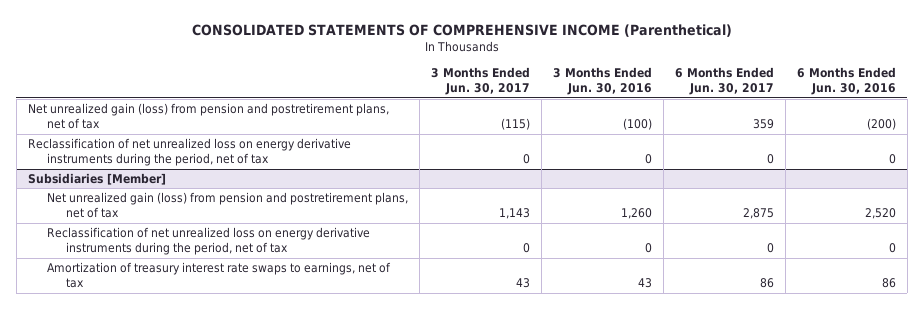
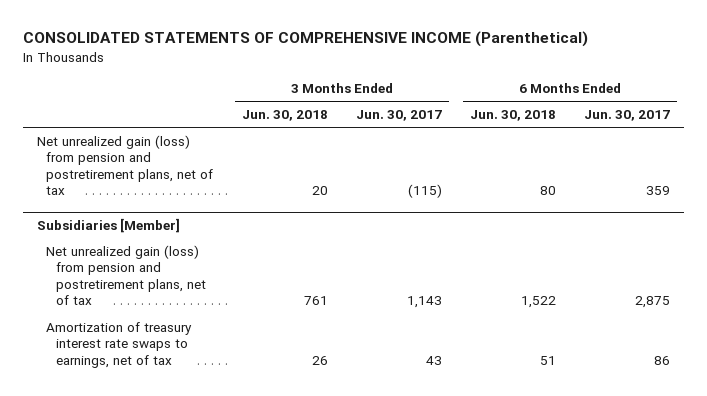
[552,67,652,96] 3 Months Ended Jun. 30, 2016 -> none
[796,67,896,96] 6 Months Ended Jun. 30, 2016 -> none
none -> [241,110,328,122] Jun. 30, 2018
none -> [470,110,557,122] Jun. 30, 2018
[27,138,351,167] Reclassification of net unrealized loss on energy derivative instruments during the period, net of tax -> none
[46,227,370,256] Reclassification of net unrealized loss on energy derivative instruments during the period, net of tax -> none

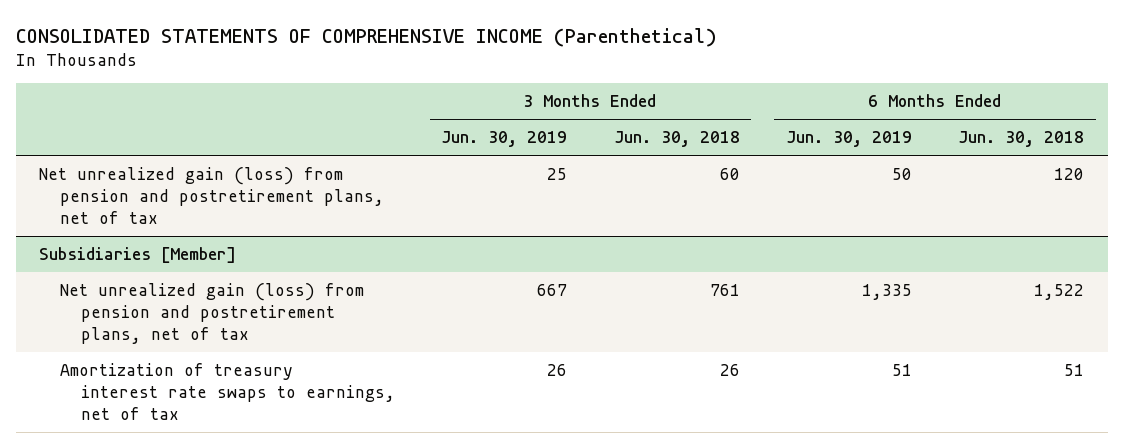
[355,110,442,122] Jun. 30, 2017 -> none
[584,110,671,122] Jun. 30, 2017 -> none
none -> [441,131,568,148] Jun. 30, 2019
none -> [786,131,913,148] Jun. 30, 2019
[311,186,328,196] 20 -> [719,167,740,180] 60
[540,186,557,196] 80 -> [1054,167,1085,180] 120

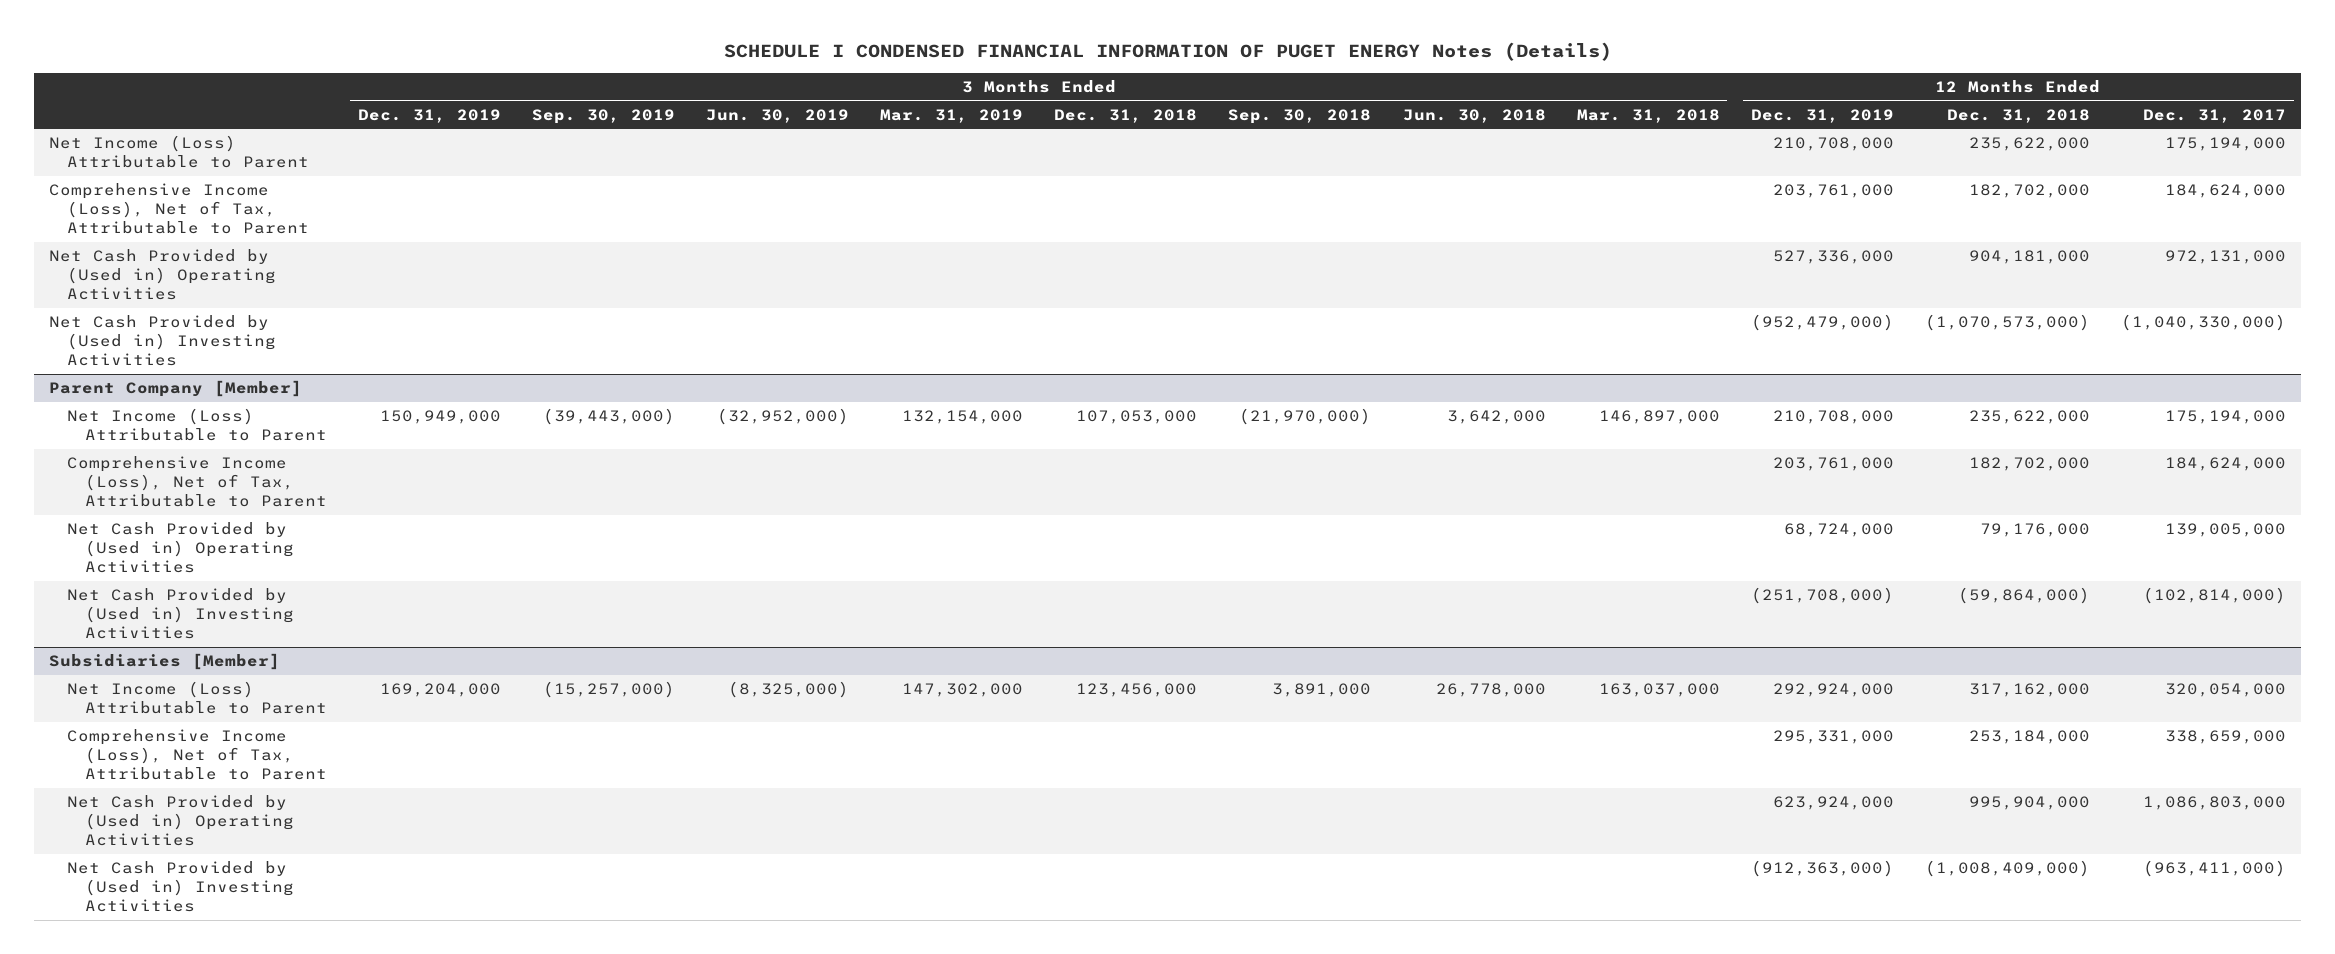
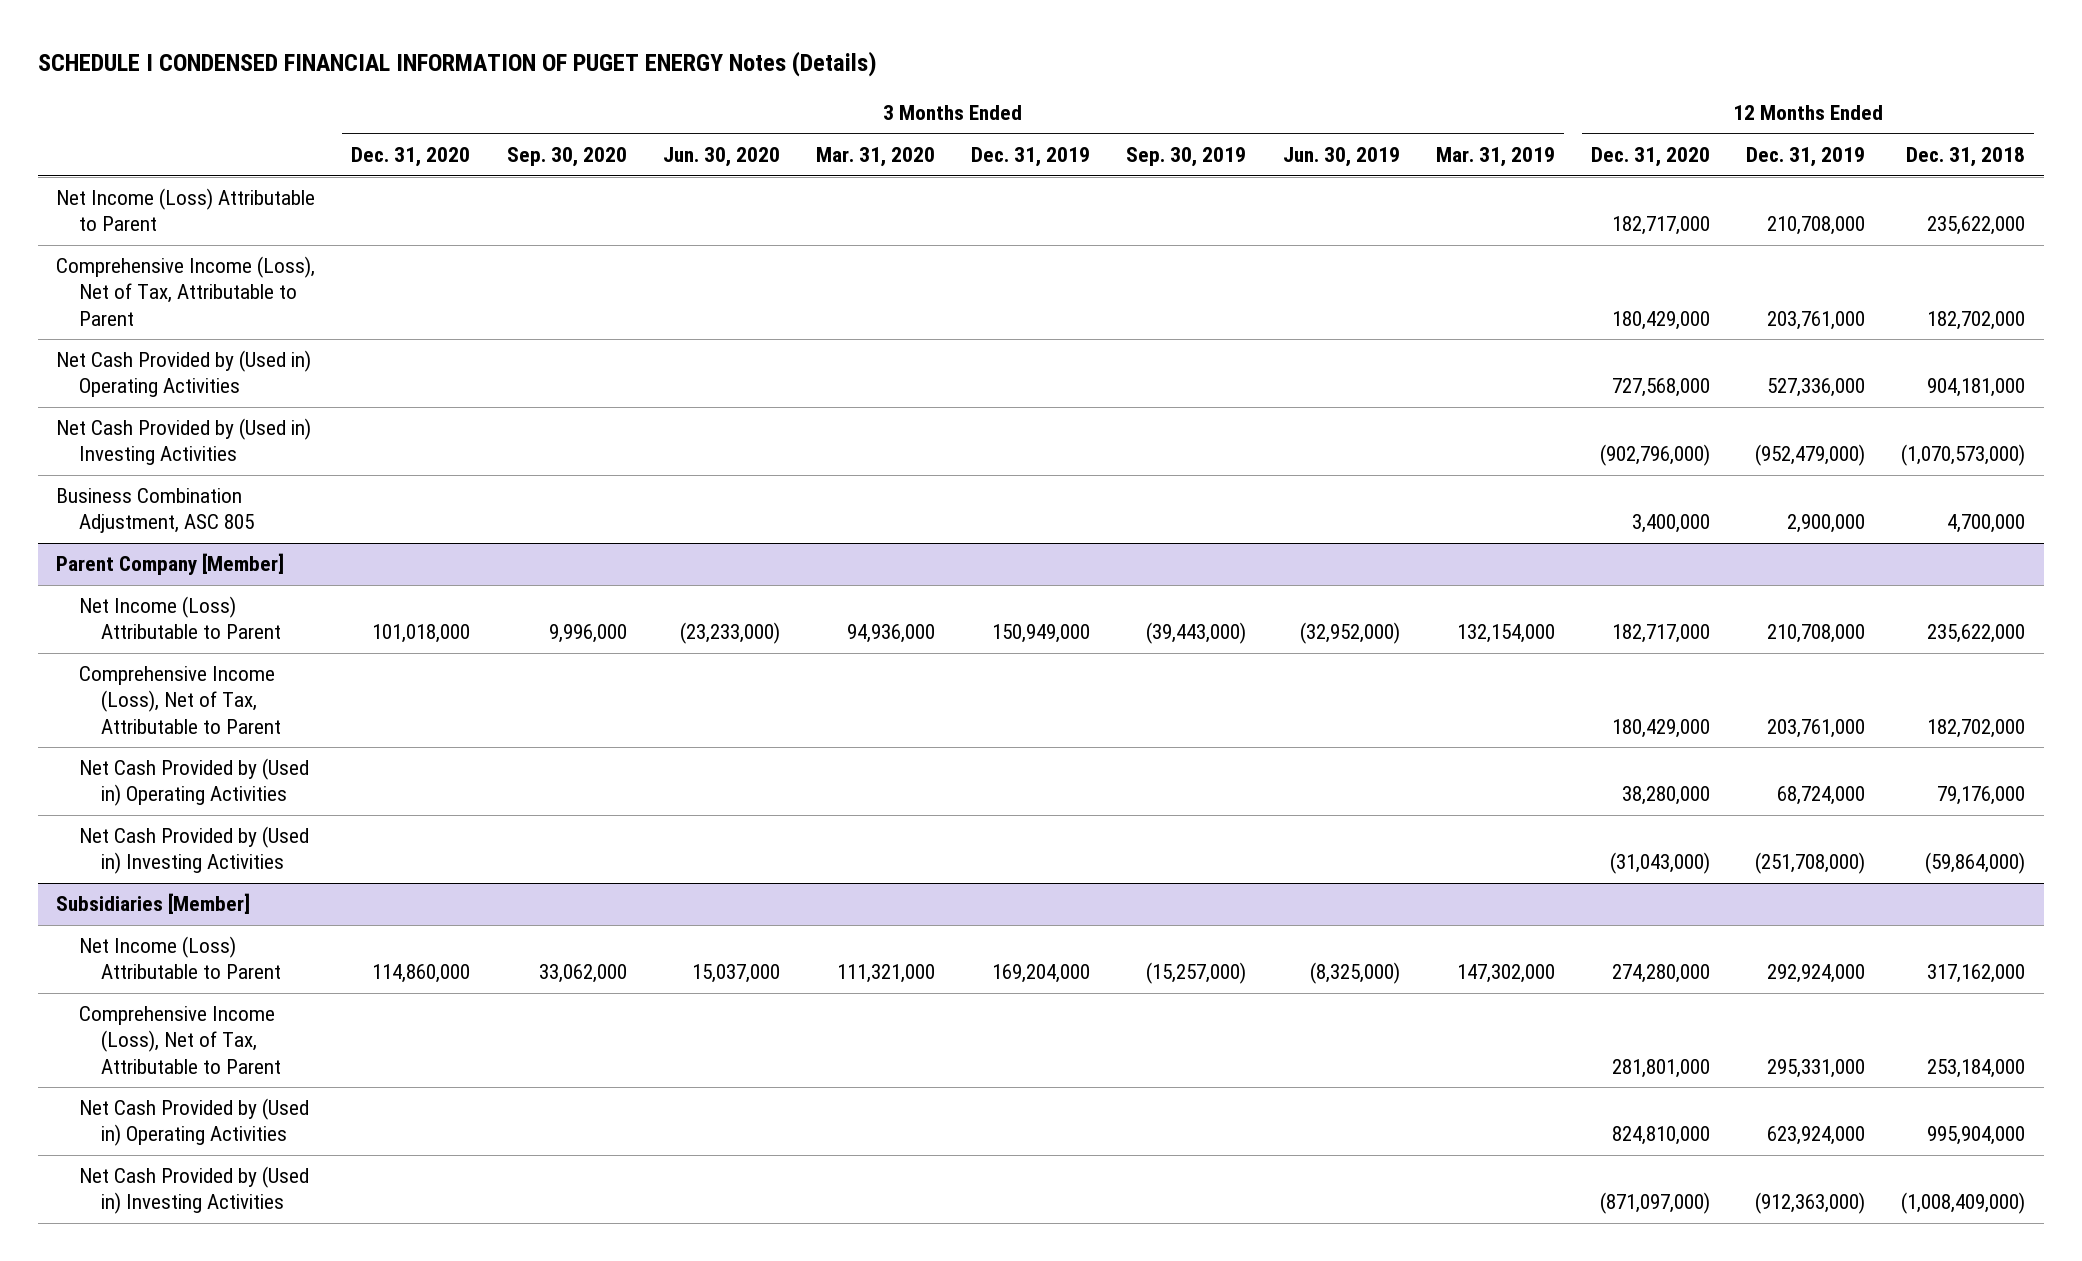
[1054,108,1198,123] Dec. 31, 2018 -> none
[1228,108,1372,124] Sep. 30, 2018 -> none
[1402,108,1546,123] Jun. 30, 2018 -> none
[1576,108,1720,123] Mar. 31, 2018 -> none
[2142,108,2286,123] Dec. 31, 2017 -> none
none -> [351,146,471,167] Dec. 31, 2020
none -> [506,146,627,167] Sep. 30, 2020
none -> [662,146,780,167] Jun. 30, 2020
none -> [816,146,936,167] Mar. 31, 2020
none -> [1591,146,1711,167] Dec. 31, 2020
none -> [56,488,254,534] Business Combination Adjustment, ASC 805

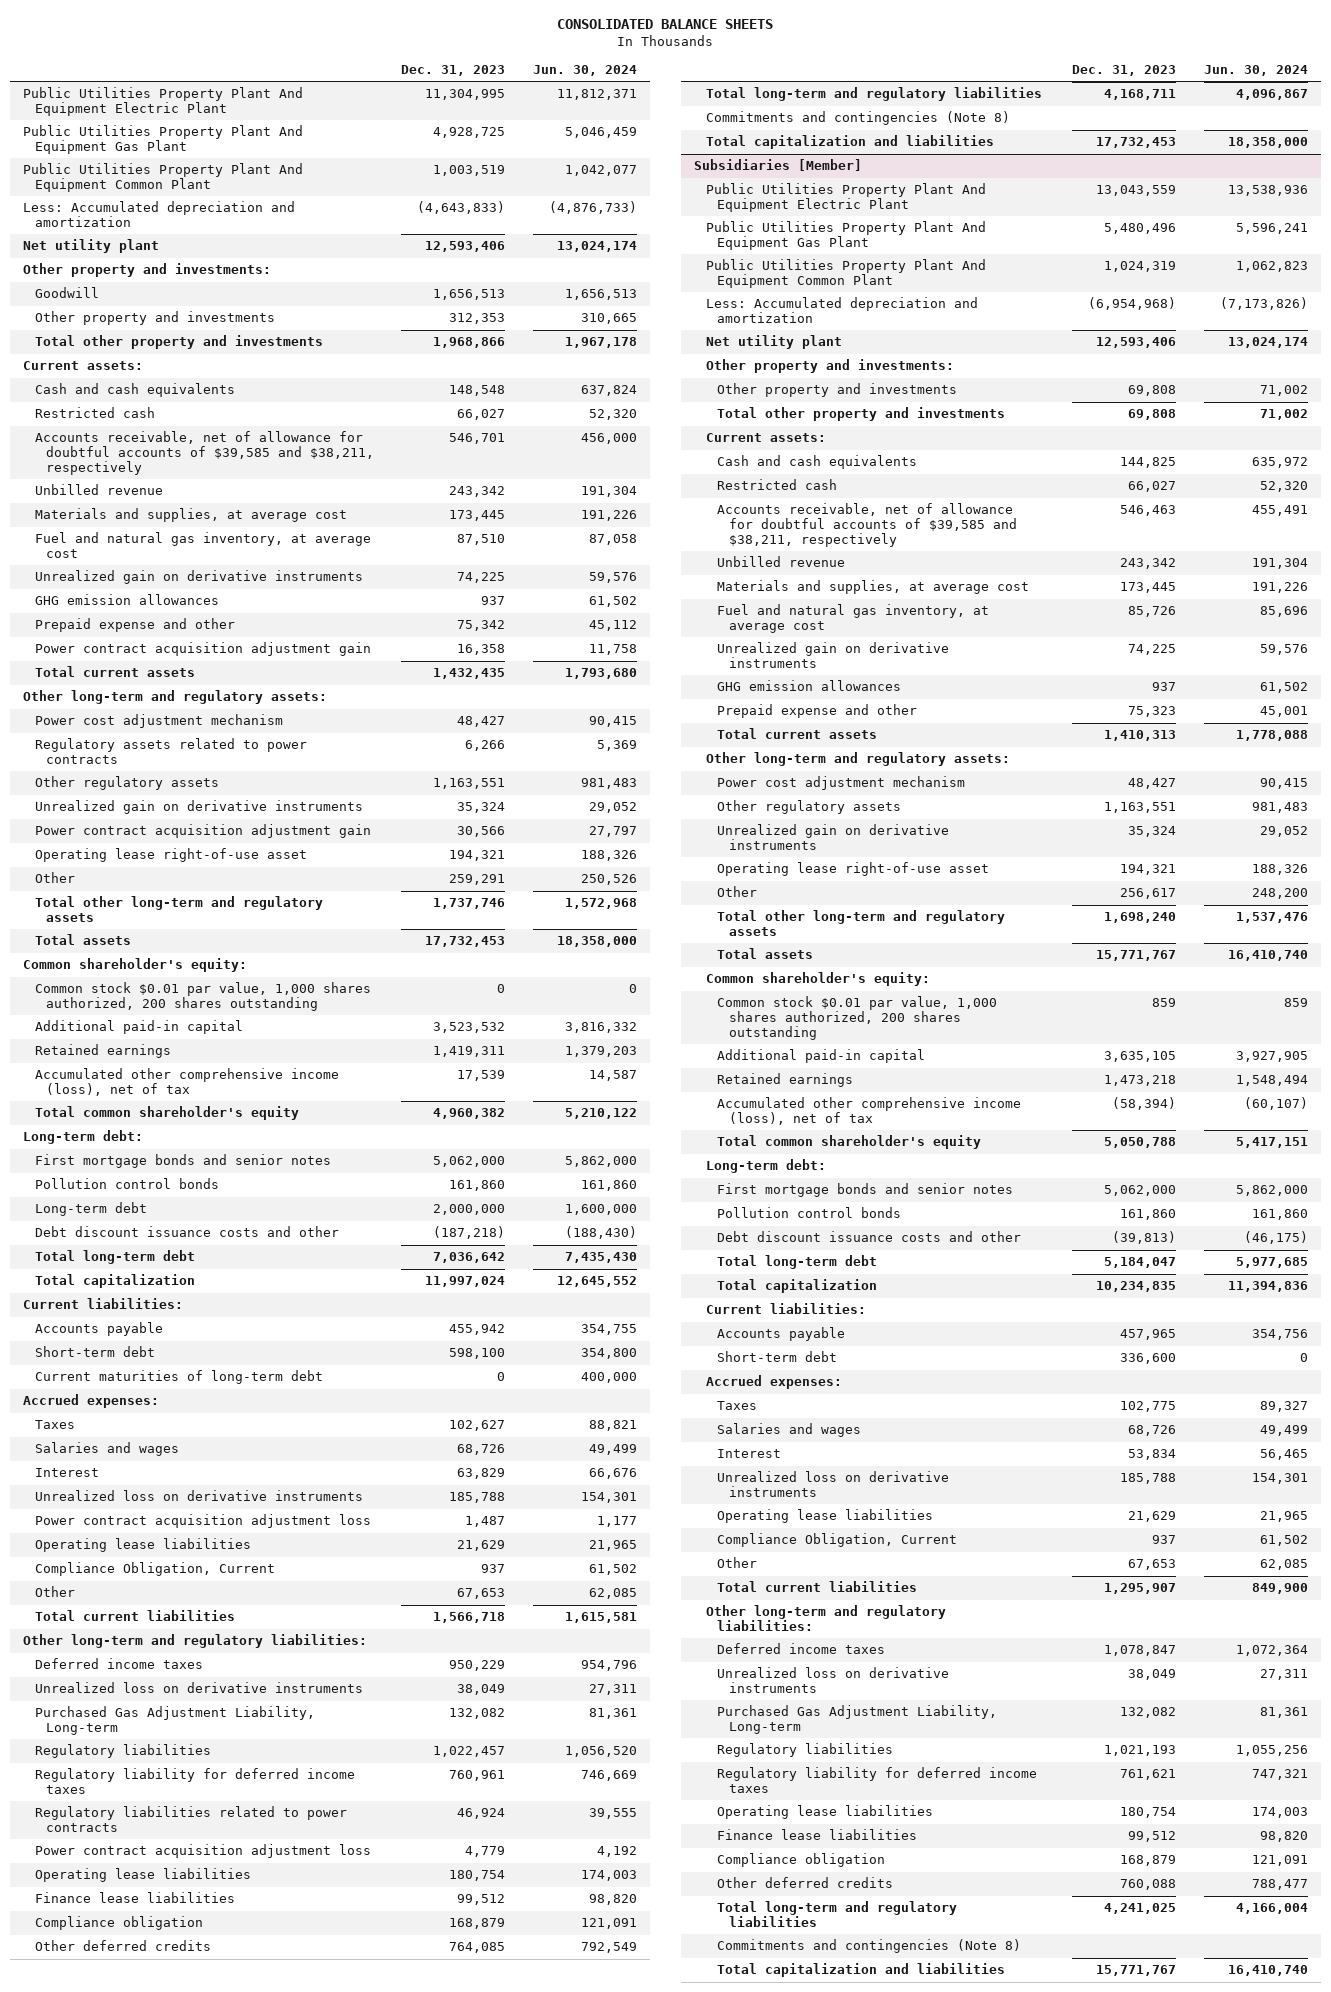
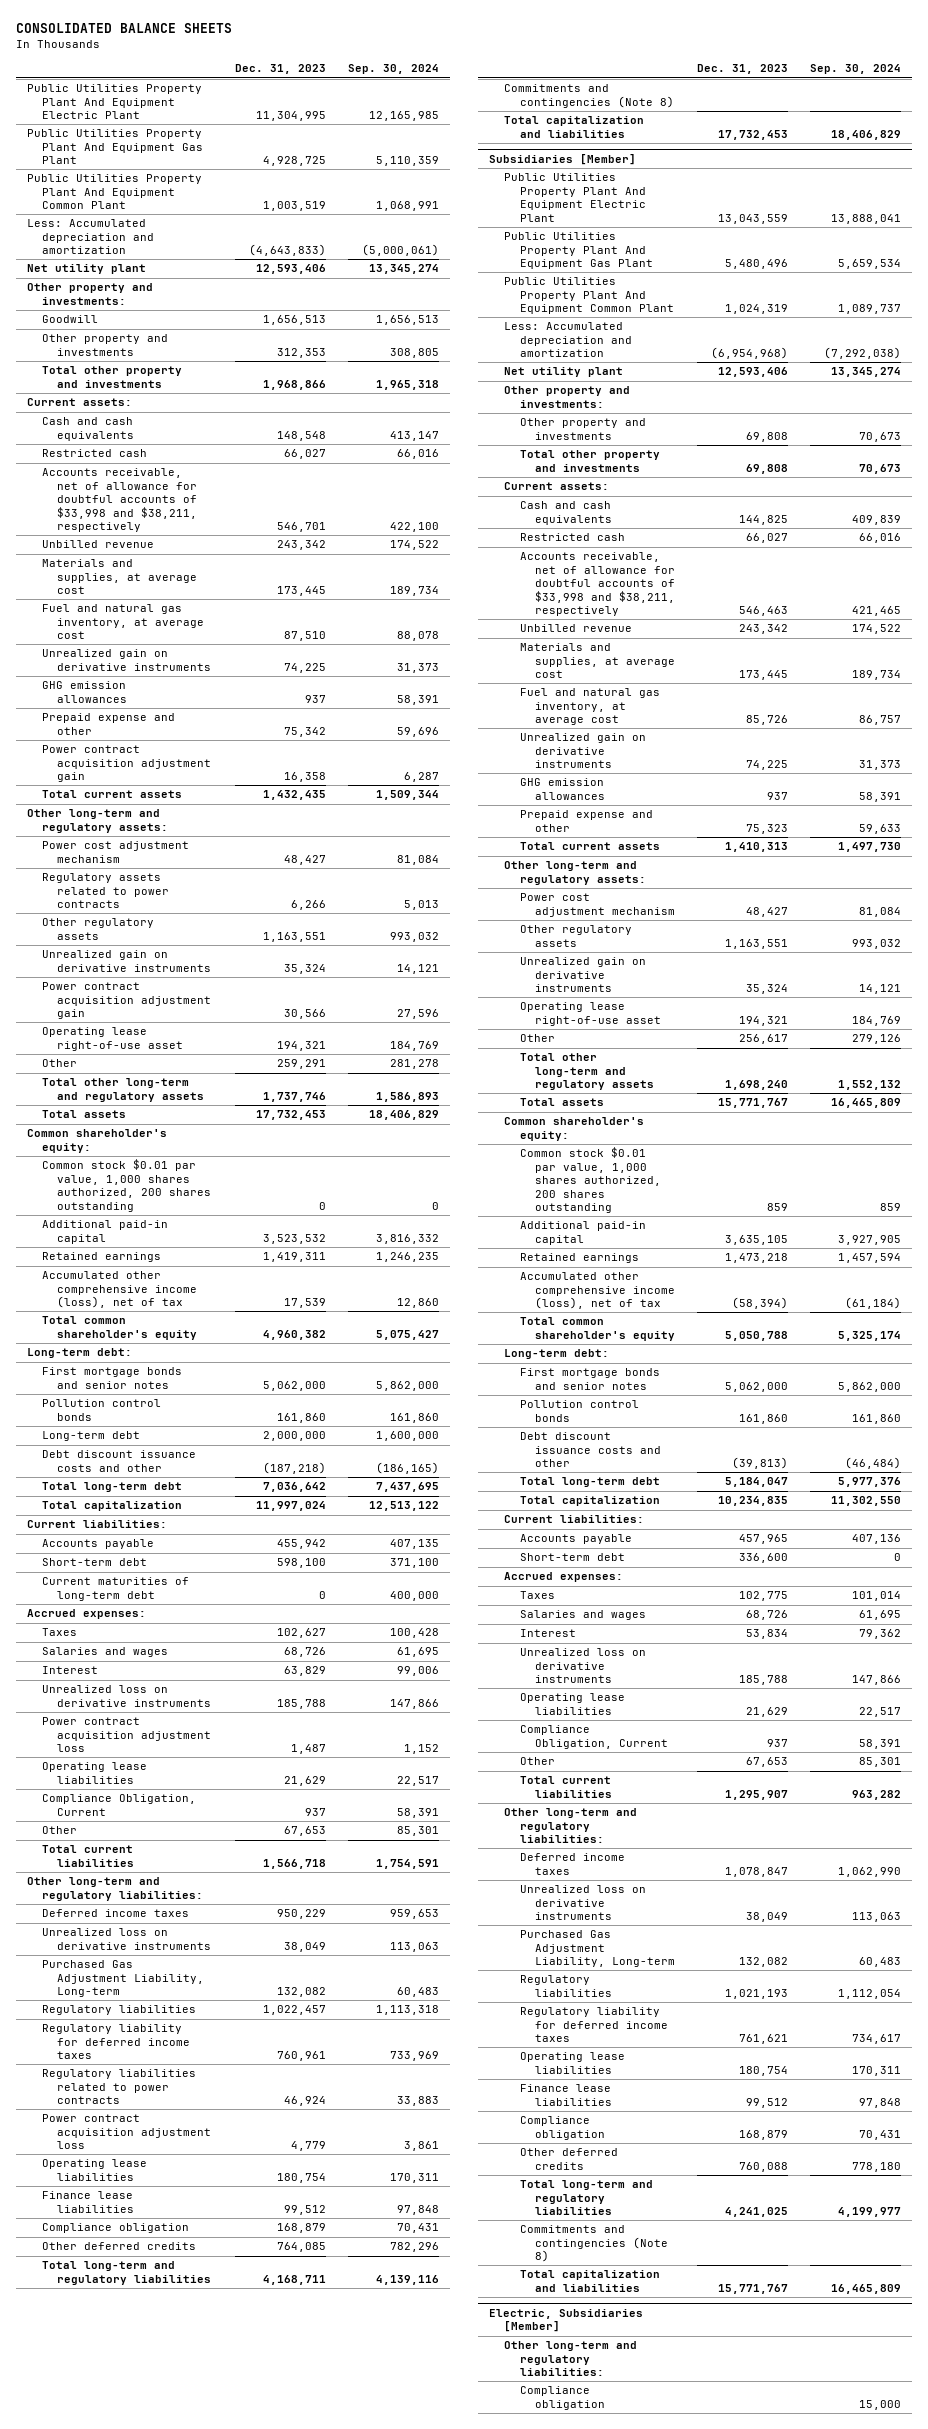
[532,65,637,77] Jun. 30, 2024 -> none
none -> [348,64,440,75] Sep. 30, 2024
[34,431,375,475] Accounts receivable, net of allowance for doubtful accounts of $39,585 and $38,211, respectively -> [42,468,198,533] Accounts receivable, net of allowance for doubtful accounts of $33,998 and $38,211, respectively
[717,503,1017,547] Accounts receivable, net of allowance for doubtful accounts of $39,585 and $38,211, respectively -> [519,552,675,617] Accounts receivable, net of allowance for doubtful accounts of $33,998 and $38,211, respectively
none -> [488,2309,643,2333] Electric, Subsidiaries [Member]
none -> [504,2341,638,2377] Other long-term and regulatory liabilities:
none -> [519,2386,605,2410] Compliance obligation

